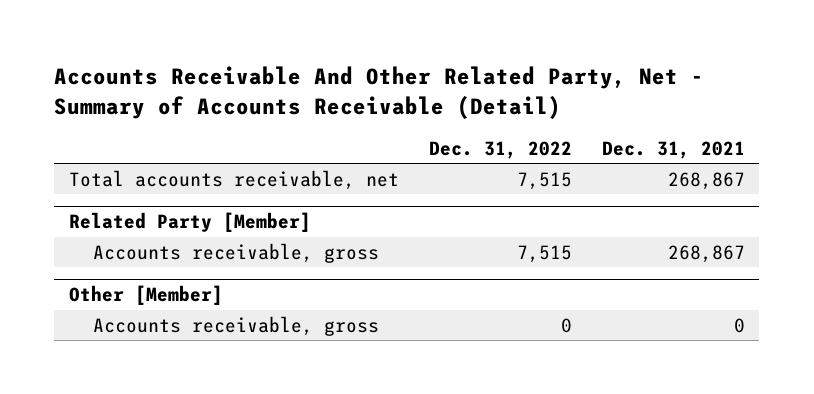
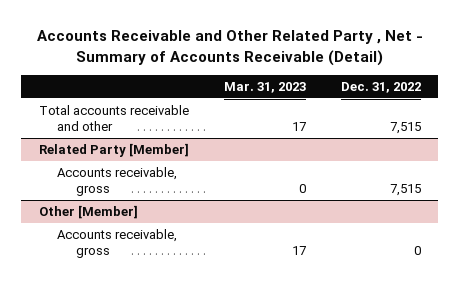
[54,65,705,119] Accounts Receivable And Other Related Party, Net - Summary of Accounts Receivable (Detail) -> [36,30,423,66] Accounts Receivable and Other Related Party , Net - Summary of Accounts Receivable (Detail)
[601,140,745,159] Dec. 31, 2021 -> none
none -> [223,81,306,93] Mar. 31, 2023
[69,169,400,190] Total accounts receivable, net -> [38,105,189,131] Total accounts receivable and other

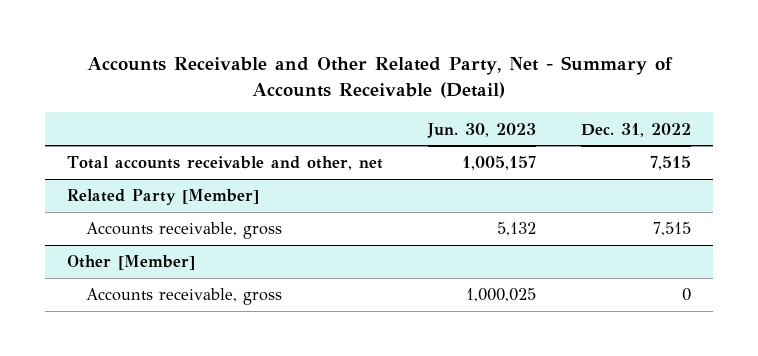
[36,30,423,66] Accounts Receivable and Other Related Party , Net - Summary of Accounts Receivable (Detail) -> [87,56,674,98] Accounts Receivable and Other Related Party, Net - Summary of Accounts Receivable (Detail)
[223,81,306,93] Mar. 31, 2023 -> none
none -> [427,122,537,138] Jun. 30, 2023
[38,105,189,131] Total accounts receivable and other -> [67,156,384,171] Total accounts receivable and other, net

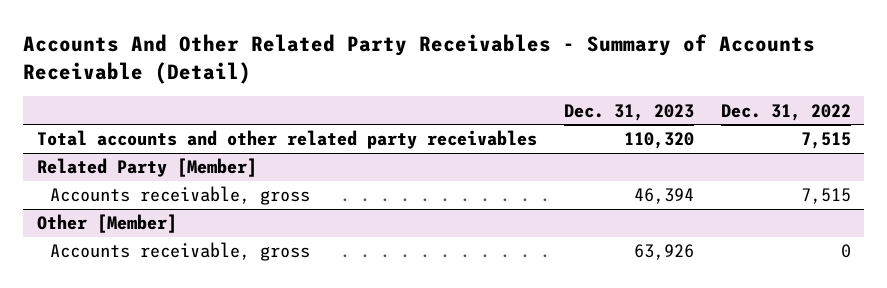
[87,56,674,98] Accounts Receivable and Other Related Party, Net - Summary of Accounts Receivable (Detail) -> [23,33,816,84] Accounts And Other Related Party Receivables - Summary of Accounts Receivable (Detail)
[427,122,537,138] Jun. 30, 2023 -> none
none -> [563,103,694,121] Dec. 31, 2023
[67,156,384,171] Total accounts receivable and other, net -> [36,130,537,150] Total accounts and other related party receivables

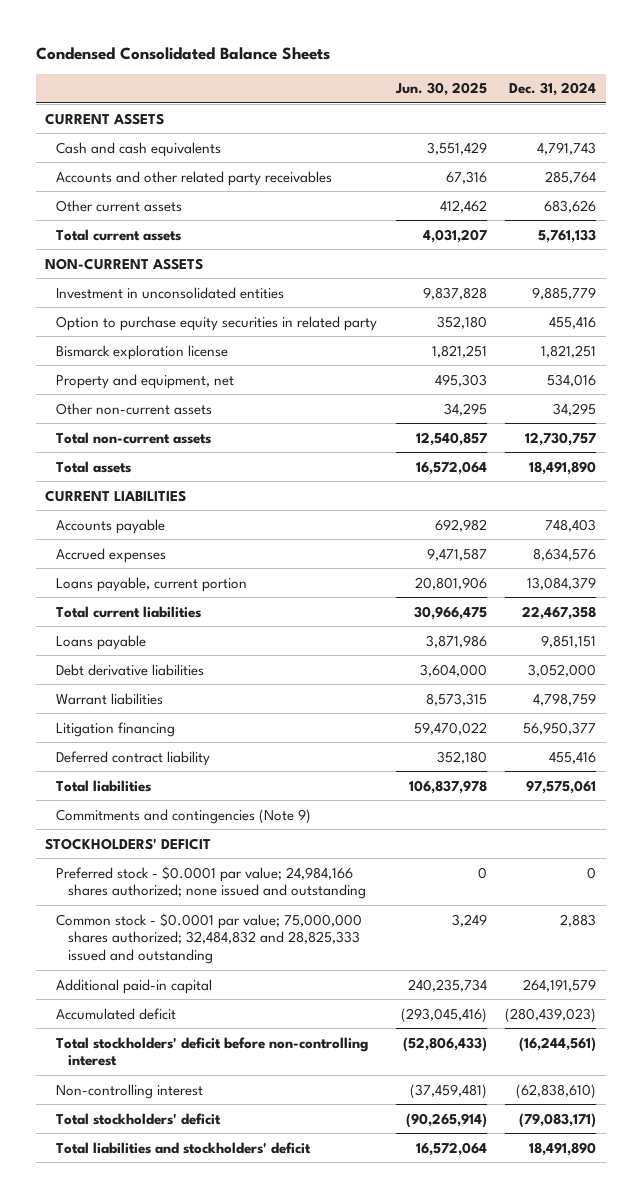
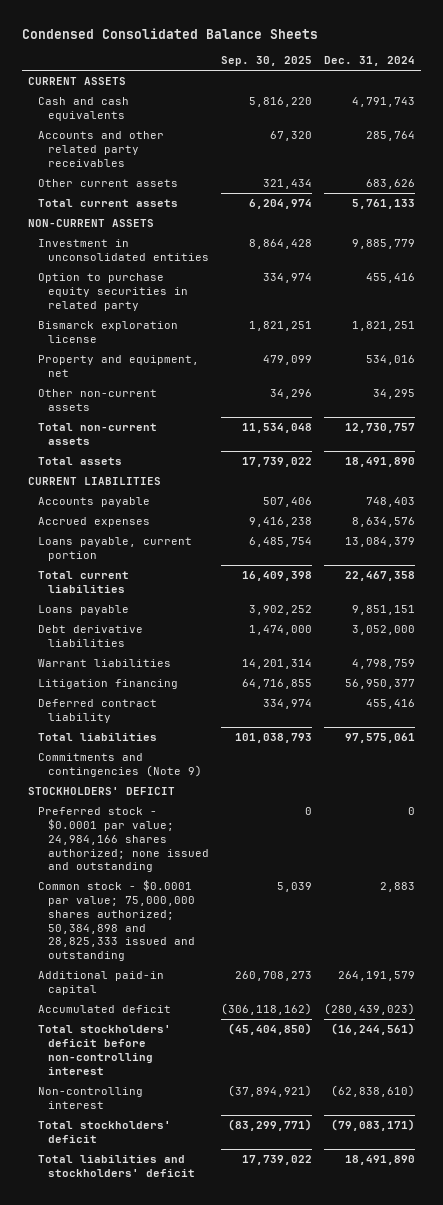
[394,82,487,97] Jun. 30, 2025 -> none
none -> [221,56,313,67] Sep. 30, 2025
[56,912,363,965] Common stock - $0.0001 par value; 75,000,000 shares authorized; 32,484,832 and 28,825,333 issued and outstanding -> [37,880,195,962] Common stock - $0.0001 par value; 75,000,000 shares authorized; 50,384,898 and 28,825,333 issued and outstanding

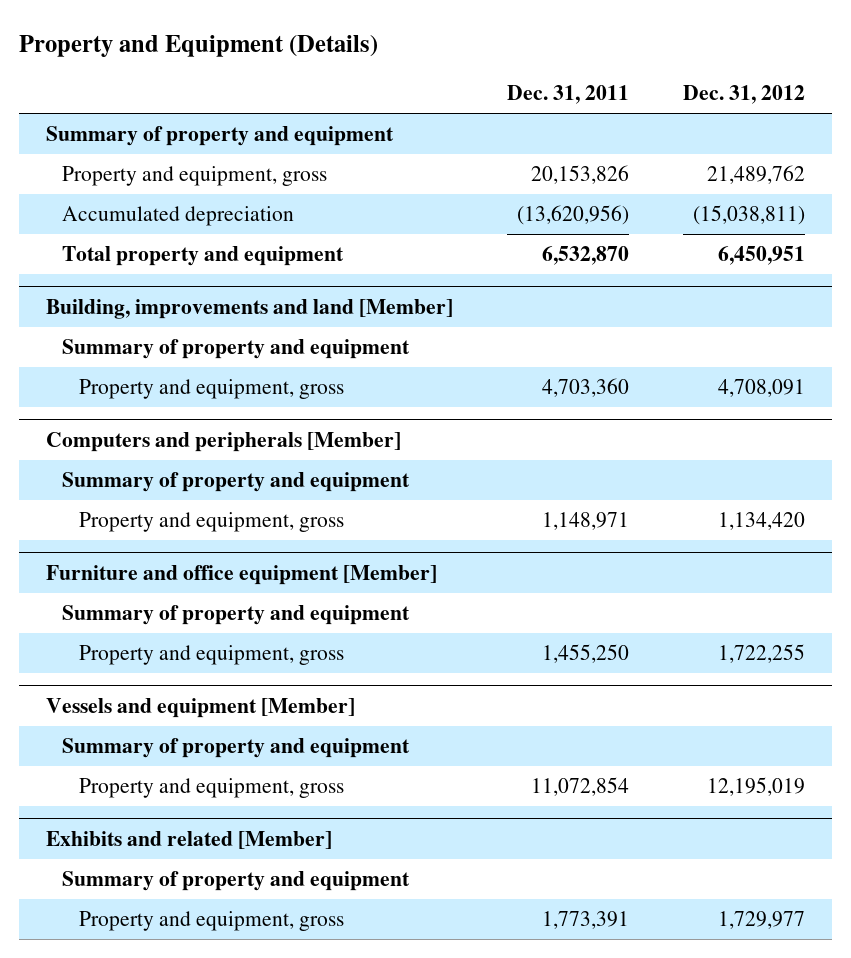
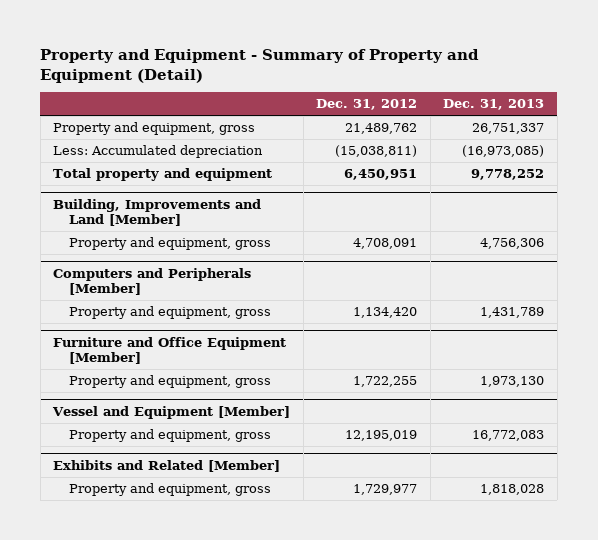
[18,34,378,57] Property and Equipment (Details) -> [40,49,480,83] Property and Equipment - Summary of Property and Equipment (Detail)
[506,85,629,105] Dec. 31, 2011 -> none
none -> [443,99,545,111] Dec. 31, 2013
[45,126,394,147] Summary of property and equipment -> none
[62,206,295,227] Accumulated depreciation -> [53,145,264,159] Less: Accumulated depreciation
[62,339,411,360] Summary of property and equipment -> none
[45,298,453,319] Building, improvements and land [Member] -> [53,198,262,227] Building, Improvements and Land [Member]
[62,472,411,493] Summary of property and equipment -> none
[45,431,401,452] Computers and peripherals [Member] -> [53,267,252,296] Computers and Peripherals [Member]
[62,605,411,626] Summary of property and equipment -> none
[45,564,437,585] Furniture and office equipment [Member] -> [53,336,287,365] Furniture and Office Equipment [Member]
[62,738,411,759] Summary of property and equipment -> none
[45,697,355,718] Vessels and equipment [Member] -> [52,405,291,419] Vessel and Equipment [Member]
[62,871,411,892] Summary of property and equipment -> none
[45,830,332,849] Exhibits and related [Member] -> [53,459,281,472] Exhibits and Related [Member]

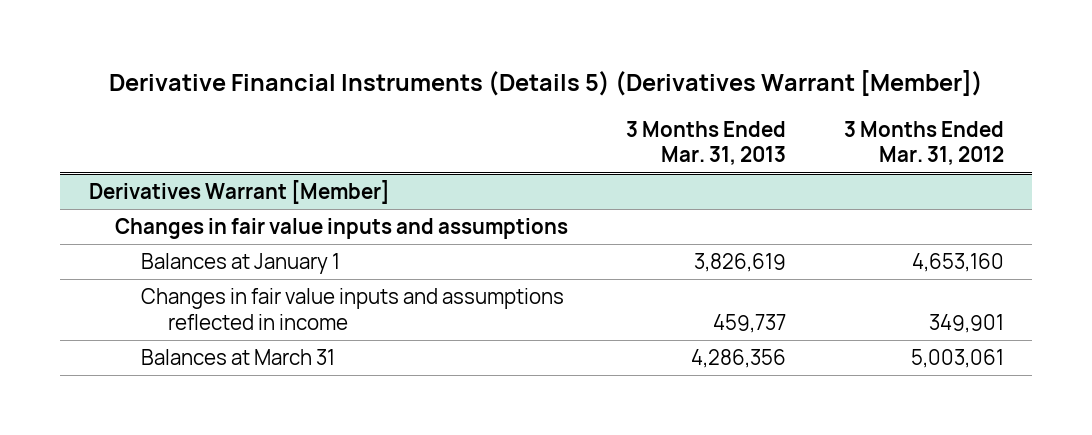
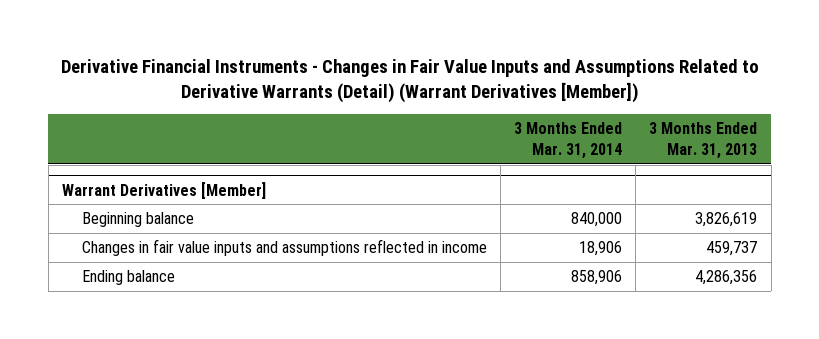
[109,70,984,97] Derivative Financial Instruments (Details 5) (Derivatives Warrant [Member]) -> [60,59,759,104] Derivative Financial Instruments - Changes in Fair Value Inputs and Assumptions Related to Derivative Warrants (Detail) (Warrant Derivatives [Member])
[843,120,1004,166] 3 Months Ended Mar. 31, 2012 -> none
none -> [513,122,622,160] 3 Months Ended Mar. 31, 2014
[115,218,569,240] Changes in fair value inputs and assumptions -> none
[88,180,390,205] Derivatives Warrant [Member] -> [61,181,266,199] Warrant Derivatives [Member]
[141,253,341,275] Balances at January 1 -> [81,212,194,228] Beginning balance
[141,349,336,366] Balances at March 31 -> [81,270,175,286] Ending balance

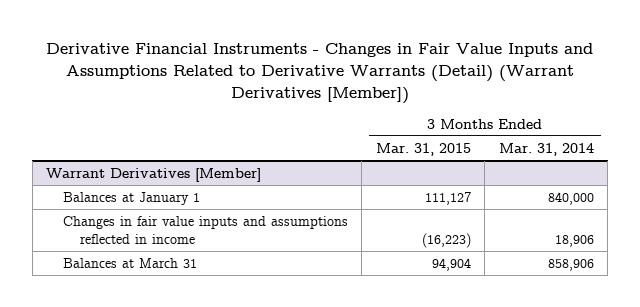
[649,122,758,160] 3 Months Ended Mar. 31, 2013 -> none
none -> [375,142,471,156] Mar. 31, 2015
[81,212,194,228] Beginning balance -> [62,191,200,205] Balances at January 1
[81,270,175,286] Ending balance -> [62,257,197,268] Balances at March 31

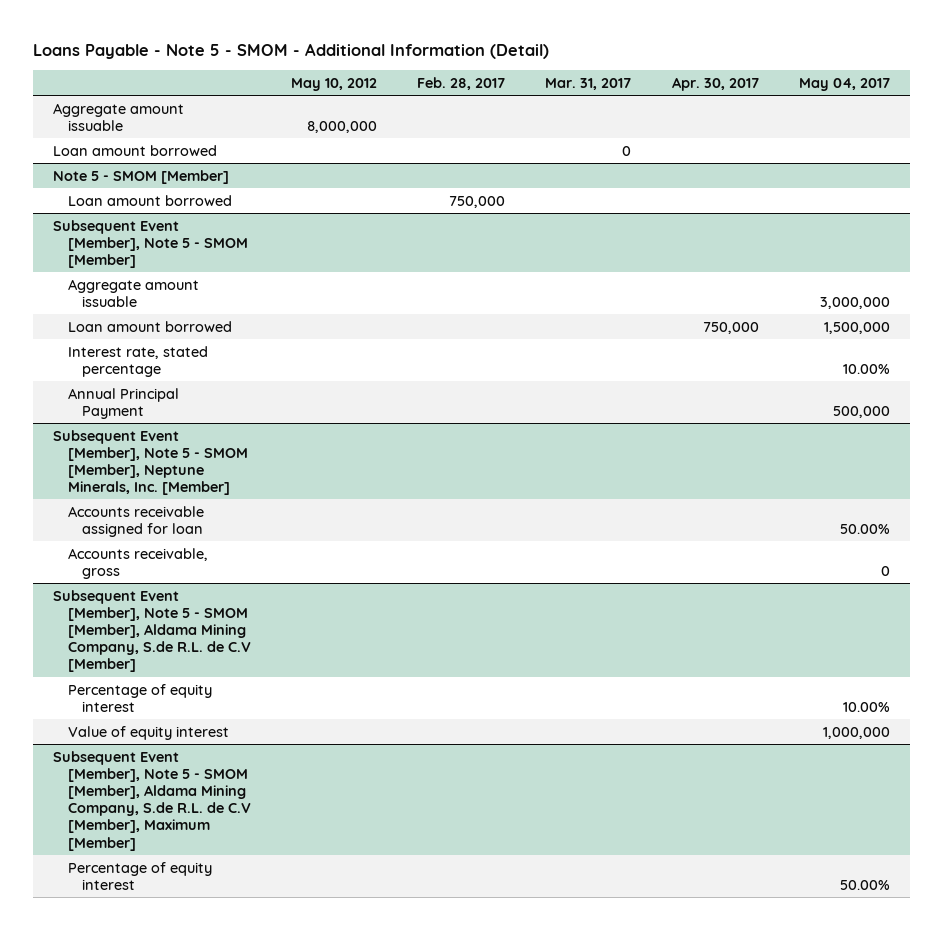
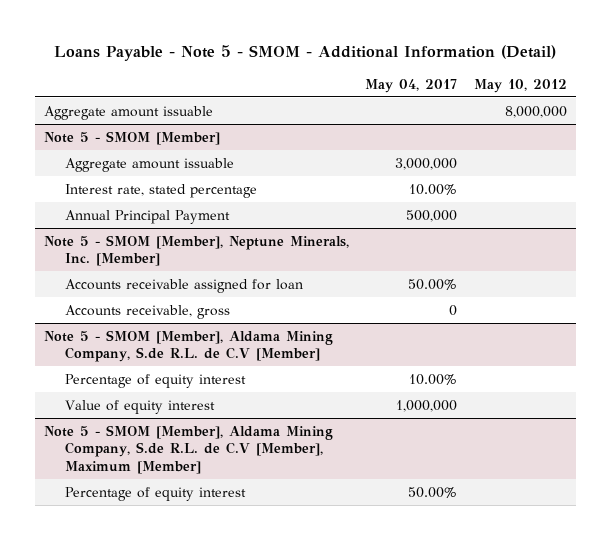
[417,76,506,90] Feb. 28, 2017 -> none
[545,77,632,90] Mar. 31, 2017 -> none
[671,76,759,91] Apr. 30, 2017 -> none
[53,144,218,156] Loan amount borrowed -> none
[67,194,232,206] Loan amount borrowed -> none
[53,219,248,268] Subsequent Event [Member], Note 5 - SMOM [Member] -> none
[67,320,232,332] Loan amount borrowed -> none
[53,429,248,496] Subsequent Event [Member], Note 5 - SMOM [Member], Neptune Minerals, Inc. [Member] -> [43,234,349,267] Note 5 - SMOM [Member], Neptune Minerals, Inc. [Member]
[53,589,251,673] Subsequent Event [Member], Note 5 - SMOM [Member], Aldama Mining Company, S.de R.L. de C.V [Member] -> [43,329,333,363] Note 5 - SMOM [Member], Aldama Mining Company, S.de R.L. de C.V [Member]
[53,750,251,851] Subsequent Event [Member], Note 5 - SMOM [Member], Aldama Mining Company, S.de R.L. de C.V [Member], Maximum [Member] -> [43,424,333,475] Note 5 - SMOM [Member], Aldama Mining Company, S.de R.L. de C.V [Member], Maximum [Member]

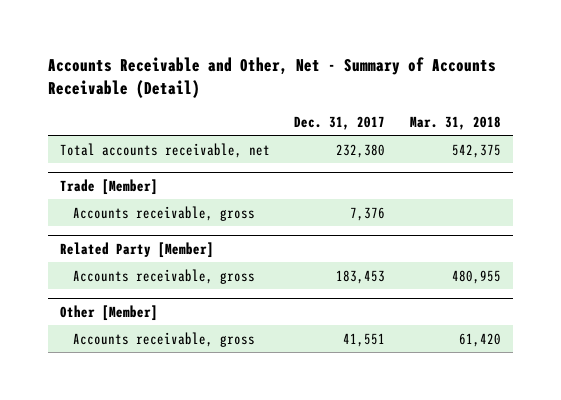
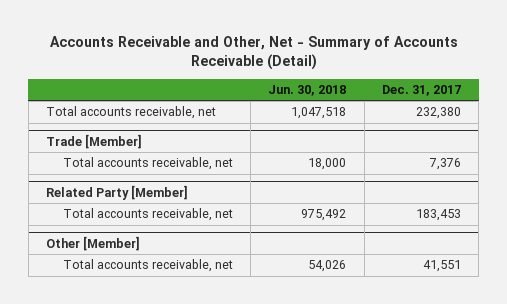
[409,115,501,130] Mar. 31, 2018 -> none
none -> [268,84,347,96] Jun. 30, 2018
[73,205,256,221] Accounts receivable, gross -> [62,157,233,171] Total accounts receivable, net
[73,268,256,284] Accounts receivable, gross -> [62,208,233,222] Total accounts receivable, net
[73,331,256,347] Accounts receivable, gross -> [62,259,233,273] Total accounts receivable, net

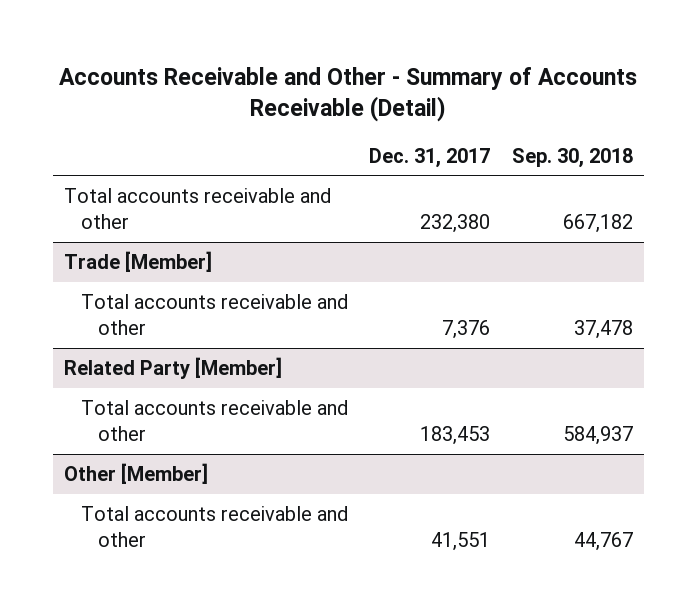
[49,36,458,71] Accounts Receivable and Other, Net - Summary of Accounts Receivable (Detail) -> [59,66,638,122] Accounts Receivable and Other - Summary of Accounts Receivable (Detail)
[268,84,347,96] Jun. 30, 2018 -> none
none -> [511,147,633,168] Sep. 30, 2018
[46,106,217,120] Total accounts receivable, net -> [64,187,332,229] Total accounts receivable and other
[62,157,233,171] Total accounts receivable, net -> [80,293,348,335] Total accounts receivable and other
[62,208,233,222] Total accounts receivable, net -> [80,399,348,441] Total accounts receivable and other
[62,259,233,273] Total accounts receivable, net -> [80,505,348,547] Total accounts receivable and other

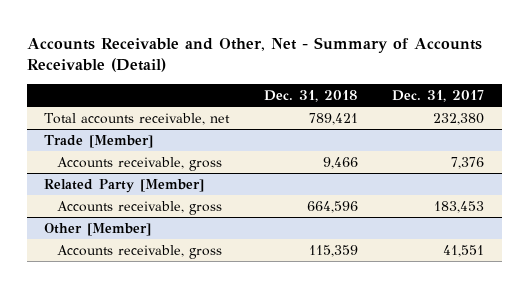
[59,66,638,122] Accounts Receivable and Other - Summary of Accounts Receivable (Detail) -> [26,36,482,73] Accounts Receivable and Other, Net - Summary of Accounts Receivable (Detail)
[511,147,633,168] Sep. 30, 2018 -> none
none -> [263,90,358,103] Dec. 31, 2018
[64,187,332,229] Total accounts receivable and other -> [44,112,231,125] Total accounts receivable, net
[80,293,348,335] Total accounts receivable and other -> [56,156,222,171] Accounts receivable, gross
[80,399,348,441] Total accounts receivable and other -> [56,200,222,215] Accounts receivable, gross
[80,505,348,547] Total accounts receivable and other -> [56,244,222,259] Accounts receivable, gross

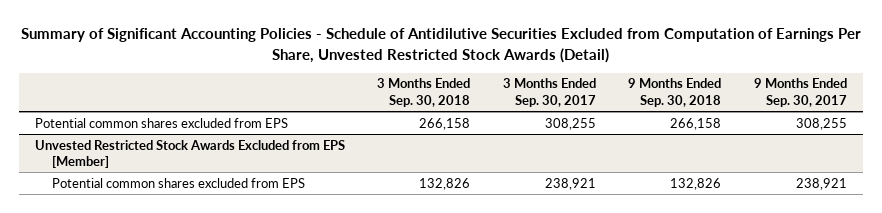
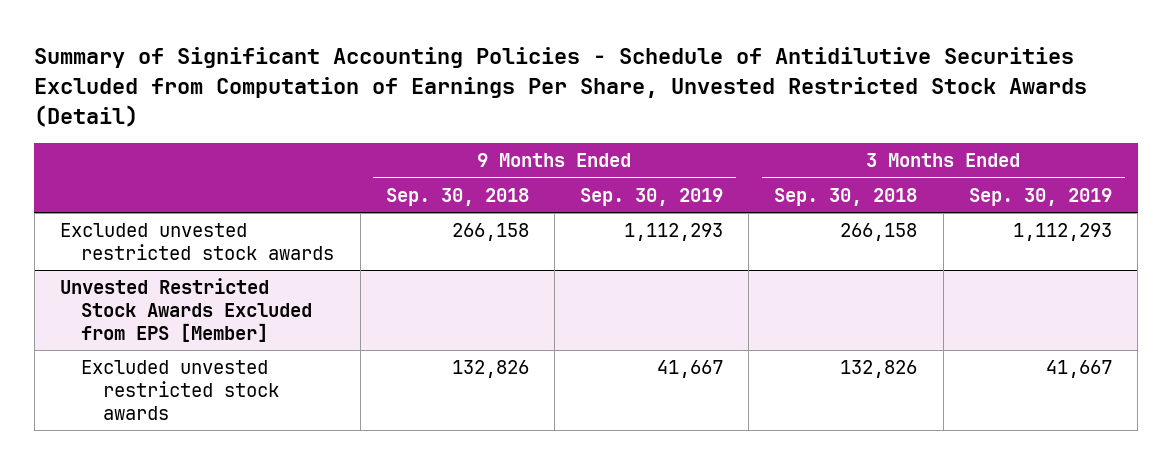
[502,78,596,108] 3 Months Ended Sep. 30, 2017 -> none
[754,78,848,108] 9 Months Ended Sep. 30, 2017 -> none
none -> [580,187,724,206] Sep. 30, 2019
none -> [968,187,1112,206] Sep. 30, 2019
[34,117,288,128] Potential common shares excluded from EPS -> [59,223,335,261] Excluded unvested restricted stock awards
[51,177,305,188] Potential common shares excluded from EPS -> [81,360,279,420] Excluded unvested restricted stock awards

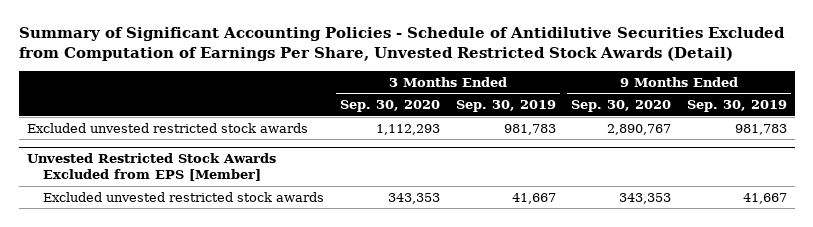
[385,187,529,206] Sep. 30, 2018 -> none
[774,187,918,206] Sep. 30, 2018 -> none
none -> [340,100,441,113] Sep. 30, 2020
none -> [571,100,672,113] Sep. 30, 2020
[624,223,724,242] 1,112,293 -> [734,123,787,135] 981,783
[1012,223,1112,242] 1,112,293 -> [503,123,556,135] 981,783

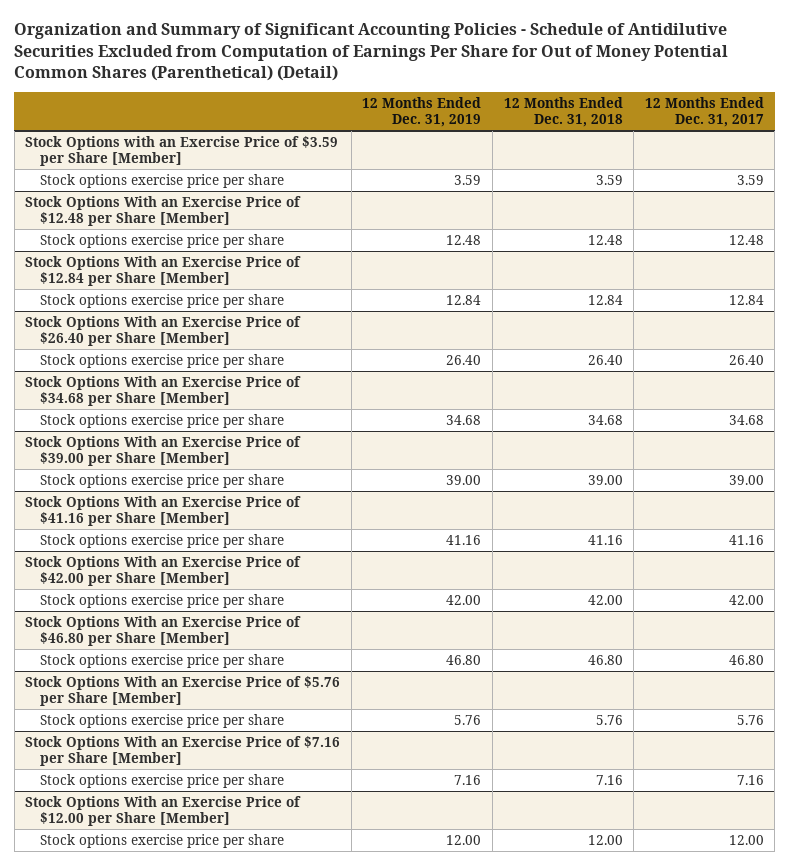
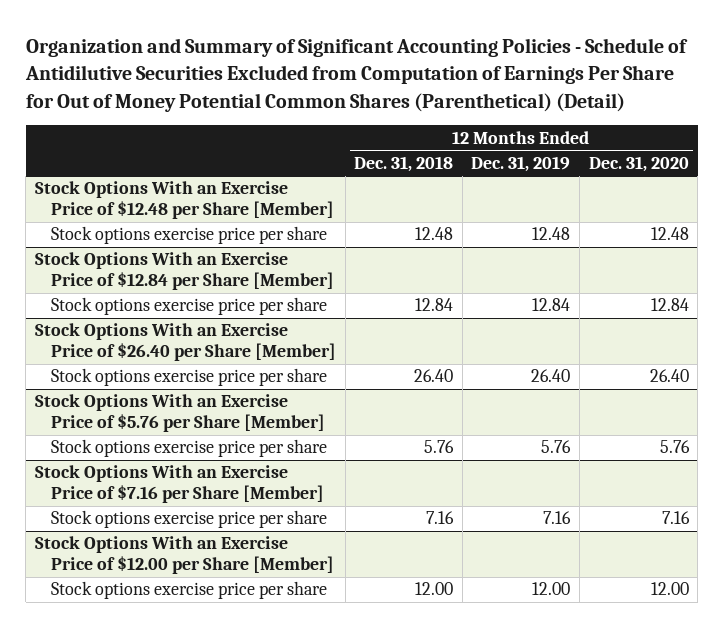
[644,96,764,127] 12 Months Ended Dec. 31, 2017 -> none
none -> [588,155,689,172] Dec. 31, 2020
[25,136,339,167] Stock Options with an Exercise Price of $3.59 per Share [Member] -> none
[39,174,284,189] Stock options exercise price per share -> none
[25,376,302,407] Stock Options With an Exercise Price of $34.68 per Share [Member] -> none
[39,414,284,429] Stock options exercise price per share -> none
[25,436,302,467] Stock Options With an Exercise Price of $39.00 per Share [Member] -> none
[39,474,284,489] Stock options exercise price per share -> none
[25,496,302,527] Stock Options With an Exercise Price of $41.16 per Share [Member] -> none
[39,534,284,549] Stock options exercise price per share -> none
[25,556,302,587] Stock Options With an Exercise Price of $42.00 per Share [Member] -> none
[39,594,284,609] Stock options exercise price per share -> none
[25,616,302,647] Stock Options With an Exercise Price of $46.80 per Share [Member] -> none
[39,654,284,669] Stock options exercise price per share -> none

